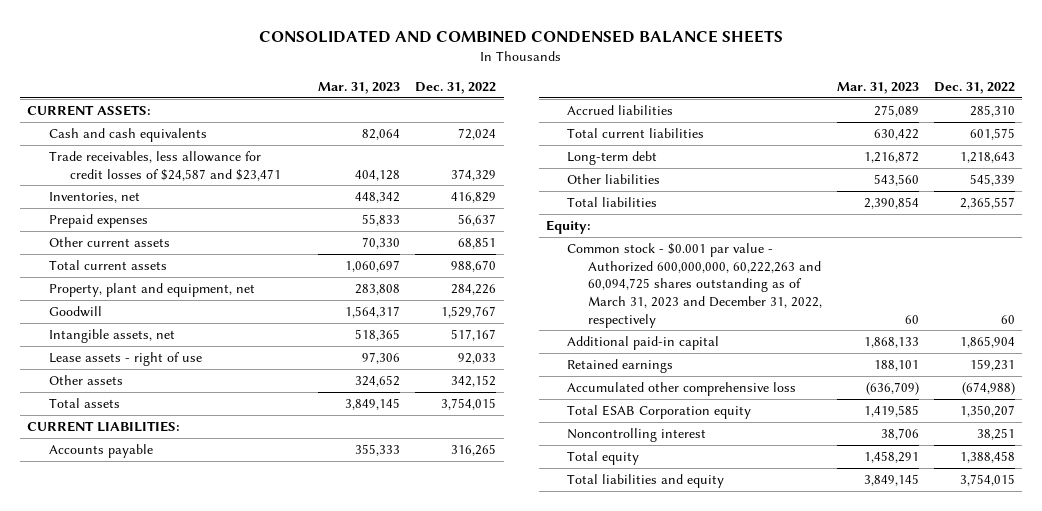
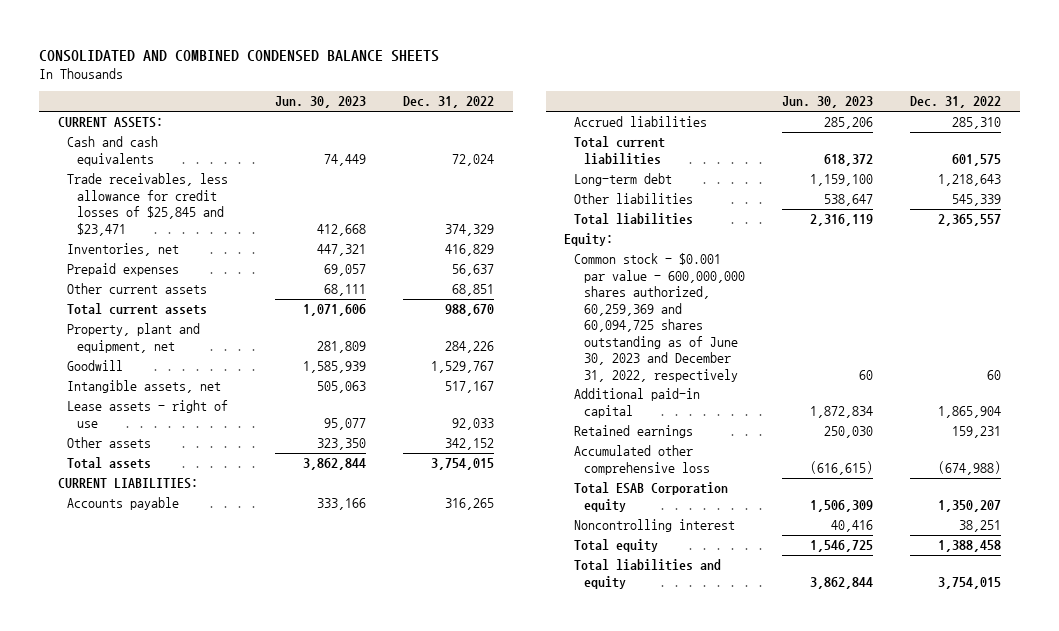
[318,82,401,95] Mar. 31, 2023 -> none
none -> [275,96,367,109] Jun. 30, 2023
[48,150,281,181] Trade receivables, less allowance for credit losses of $24,587 and $23,471 -> [67,173,229,236] Trade receivables, less allowance for credit losses of $25,845 and $23,471
[567,242,823,328] Common stock - $0.001 par value - Authorized 600,000,000, 60,222,263 and 60,094,725 shares outstanding as of March 31, 2023 and December 31, 2022, respectively -> [574,253,746,382] Common stock - $0.001 par value - 600,000,000 shares authorized, 60,259,369 and 60,094,725 shares outstanding as of June 30, 2023 and December 31, 2022, respectively

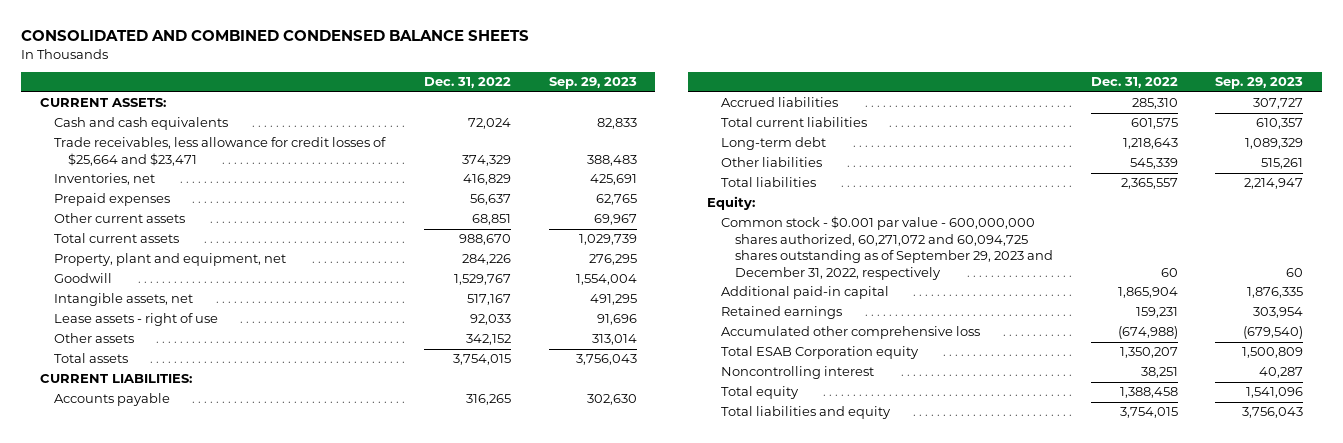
[275,96,367,109] Jun. 30, 2023 -> none
none -> [548,77,637,90] Sep. 29, 2023
[67,173,229,236] Trade receivables, less allowance for credit losses of $25,845 and $23,471 -> [54,137,387,166] Trade receivables, less allowance for credit losses of $25,664 and $23,471
[574,253,746,382] Common stock - $0.001 par value - 600,000,000 shares authorized, 60,259,369 and 60,094,725 shares outstanding as of June 30, 2023 and December 31, 2022, respectively -> [720,216,1054,280] Common stock - $0.001 par value - 600,000,000 shares authorized, 60,271,072 and 60,094,725 shares outstanding as of September 29, 2023 and December 31, 2022, respectively

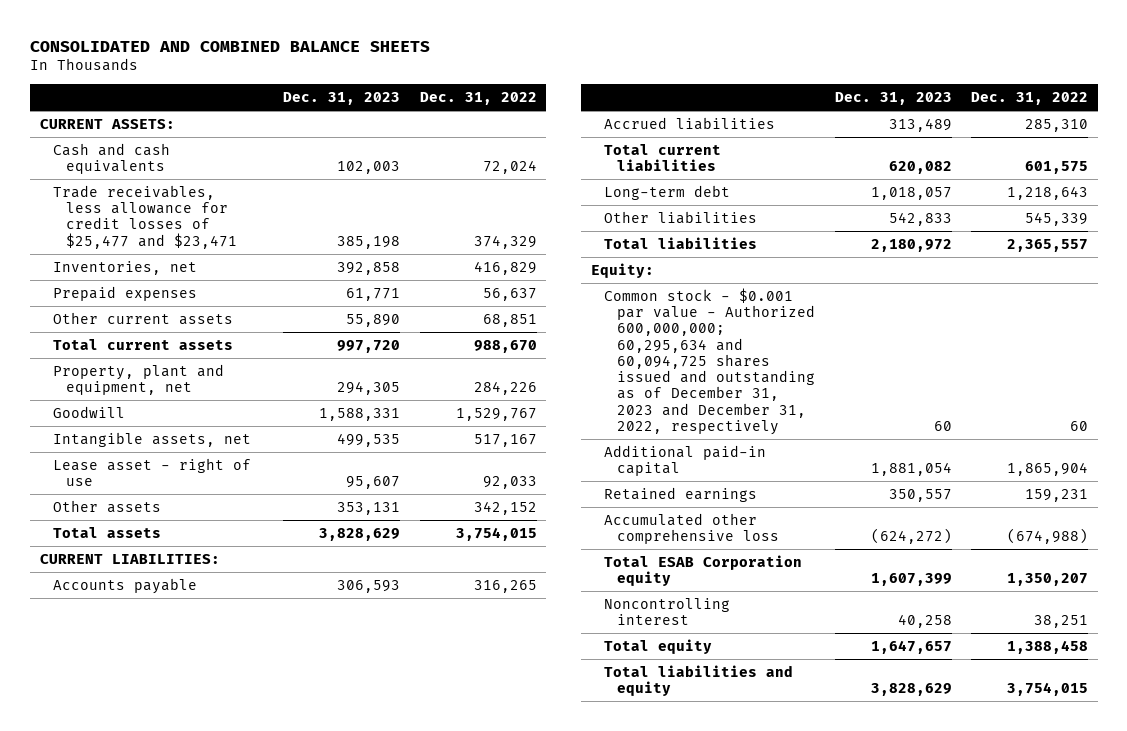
[21,30,530,42] CONSOLIDATED AND COMBINED CONDENSED BALANCE SHEETS -> [29,40,430,52] CONSOLIDATED AND COMBINED BALANCE SHEETS
[548,77,637,90] Sep. 29, 2023 -> none
none -> [283,92,401,106] Dec. 31, 2023
[54,137,387,166] Trade receivables, less allowance for credit losses of $25,664 and $23,471 -> [52,184,238,249] Trade receivables, less allowance for credit losses of $25,477 and $23,471
[54,313,219,327] Lease assets - right of use -> [52,457,251,487] Lease asset - right of use
[720,216,1054,280] Common stock - $0.001 par value - 600,000,000 shares authorized, 60,271,072 and 60,094,725 shares outstanding as of September 29, 2023 and December 31, 2022, respectively -> [604,287,816,435] Common stock - $0.001 par value - Authorized 600,000,000; 60,295,634 and 60,094,725 shares issued and outstanding as of December 31, 2023 and December 31, 2022, respectively

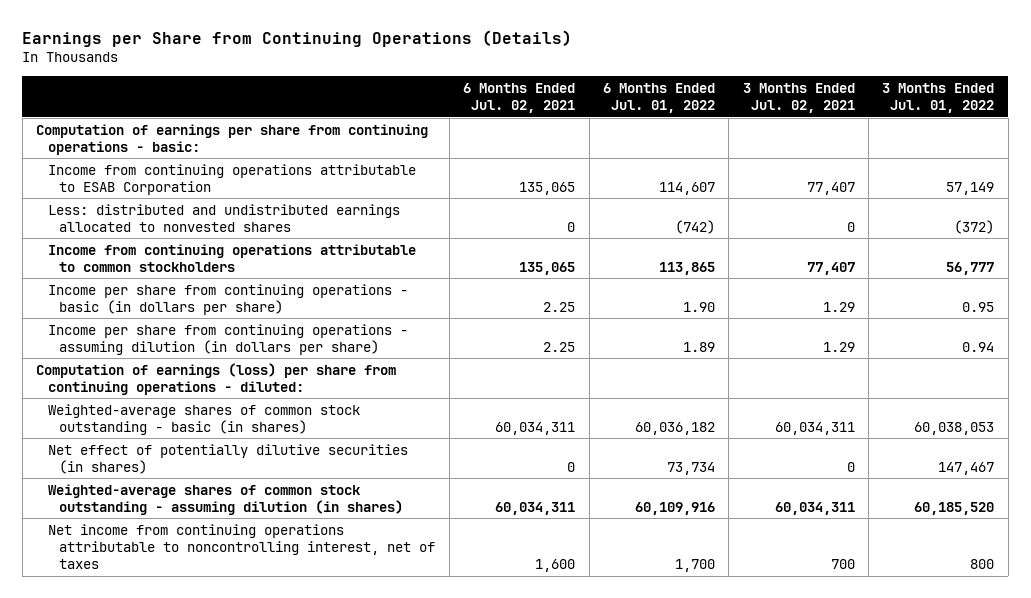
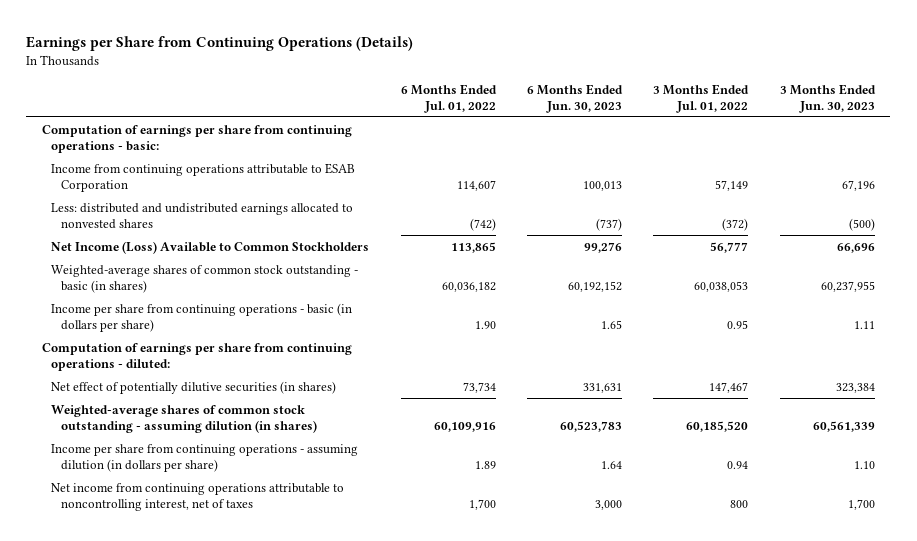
[463,82,576,113] 6 Months Ended Jul. 02, 2021 -> none
[742,82,855,113] 3 Months Ended Jul. 02, 2021 -> none
none -> [527,83,624,113] 6 Months Ended Jun. 30, 2023
none -> [779,83,876,113] 3 Months Ended Jun. 30, 2023
[36,362,397,395] Computation of earnings (loss) per share from continuing operations - diluted: -> none
[47,243,416,272] Income from continuing operations attributable to common stockholders -> [51,240,370,254] Net Income (Loss) Available to Common Stockholders
[47,283,408,315] Income per share from continuing operations - basic (in dollars per share) -> [51,302,353,332] Income per share from continuing operations - basic (in dollars per share)
none -> [42,342,353,371] Computation of earnings per share from continuing operations - diluted:
[47,323,408,355] Income per share from continuing operations - assuming dilution (in dollars per share) -> [51,443,359,472] Income per share from continuing operations - assuming dilution (in dollars per share)

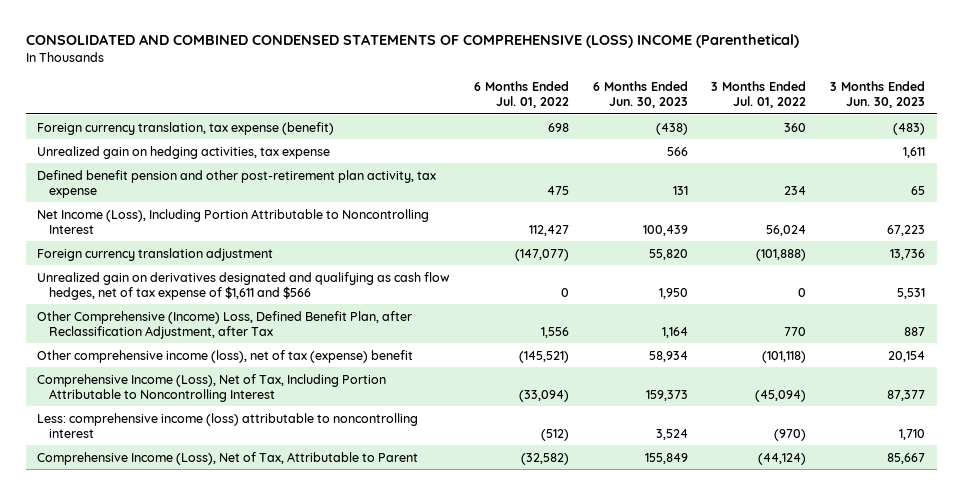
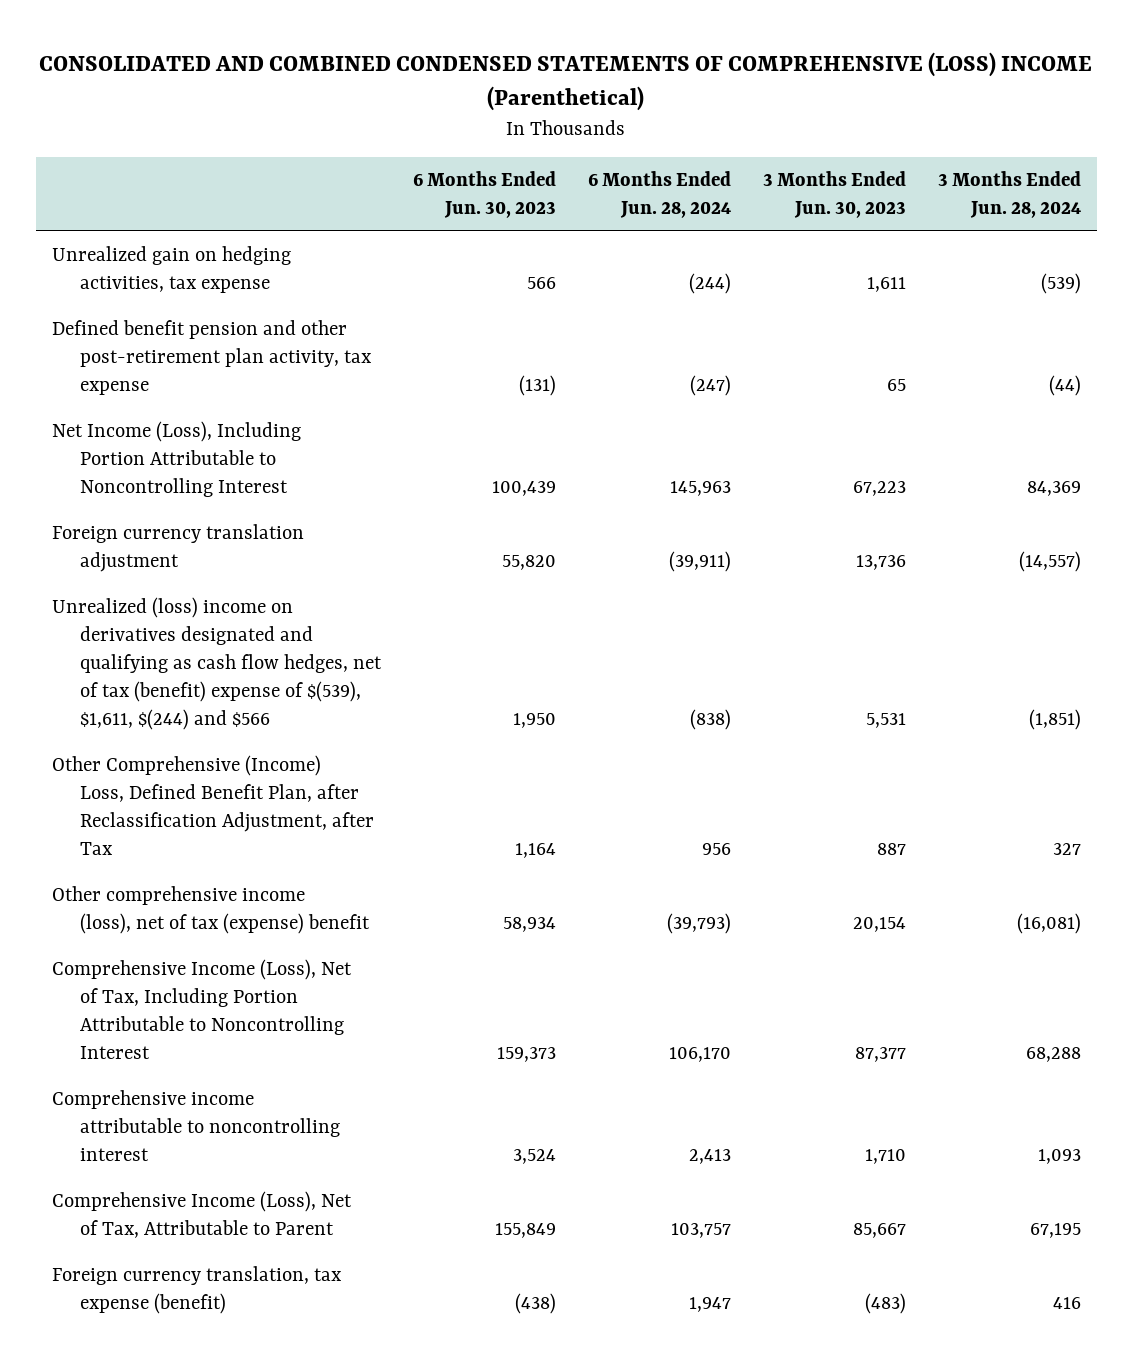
[474,80,570,109] 6 Months Ended Jul. 01, 2022 -> none
[711,80,807,109] 3 Months Ended Jul. 01, 2022 -> none
none -> [587,171,731,219] 6 Months Ended Jun. 28, 2024
none -> [937,171,1081,219] 3 Months Ended Jun. 28, 2024
[672,185,688,195] 131 -> [518,375,556,397] (131)
[37,271,451,300] Unrealized gain on derivatives designated and qualifying as cash flow hedges, net of tax expense of $1,611 and $566 -> [52,597,382,731] Unrealized (loss) income on derivatives designated and qualifying as cash flow hedges, net of tax (benefit) expense of $(539), $1,611, $(244) and $566
[37,412,419,438] Less: comprehensive income (loss) attributable to noncontrolling interest -> [52,1090,340,1162] Comprehensive income attributable to noncontrolling interest
[37,121,335,135] Foreign currency translation, tax expense (benefit) -> [52,1266,342,1315] Foreign currency translation, tax expense (benefit)

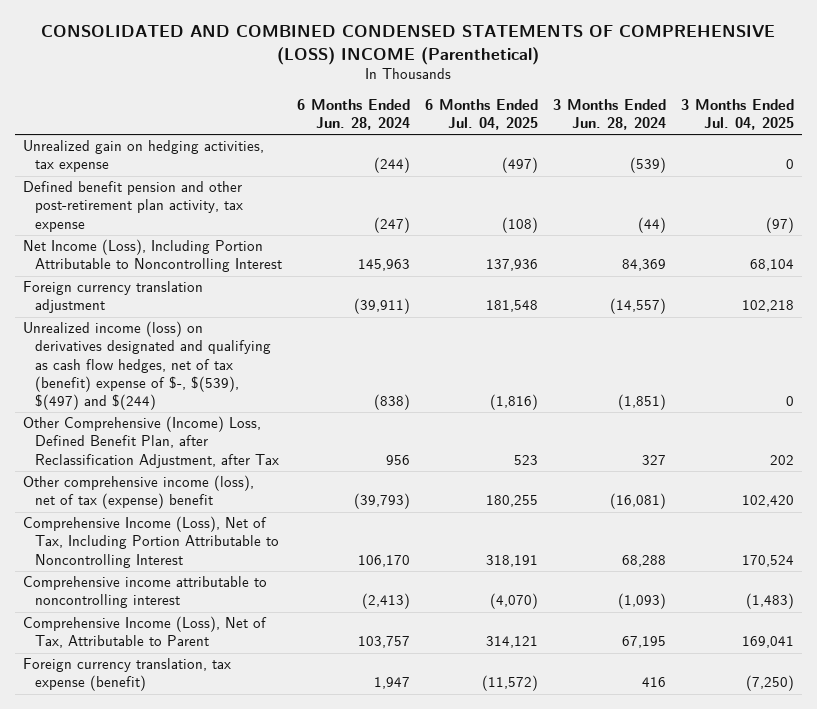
[412,171,556,219] 6 Months Ended Jun. 30, 2023 -> none
[762,171,906,219] 3 Months Ended Jun. 30, 2023 -> none
none -> [424,98,538,130] 6 Months Ended Jul. 04, 2025
none -> [681,98,795,130] 3 Months Ended Jul. 04, 2025
[52,597,382,731] Unrealized (loss) income on derivatives designated and qualifying as cash flow hedges, net of tax (benefit) expense of $(539), $1,611, $(244) and $566 -> [22,321,271,411] Unrealized income (loss) on derivatives designated and qualifying as cash flow hedges, net of tax (benefit) expense of $-, $(539), $(497) and $(244)
[688,1149,731,1165] 2,413 -> [361,593,410,610] (2,413)
[1037,1149,1081,1165] 1,093 -> [618,593,667,610] (1,093)

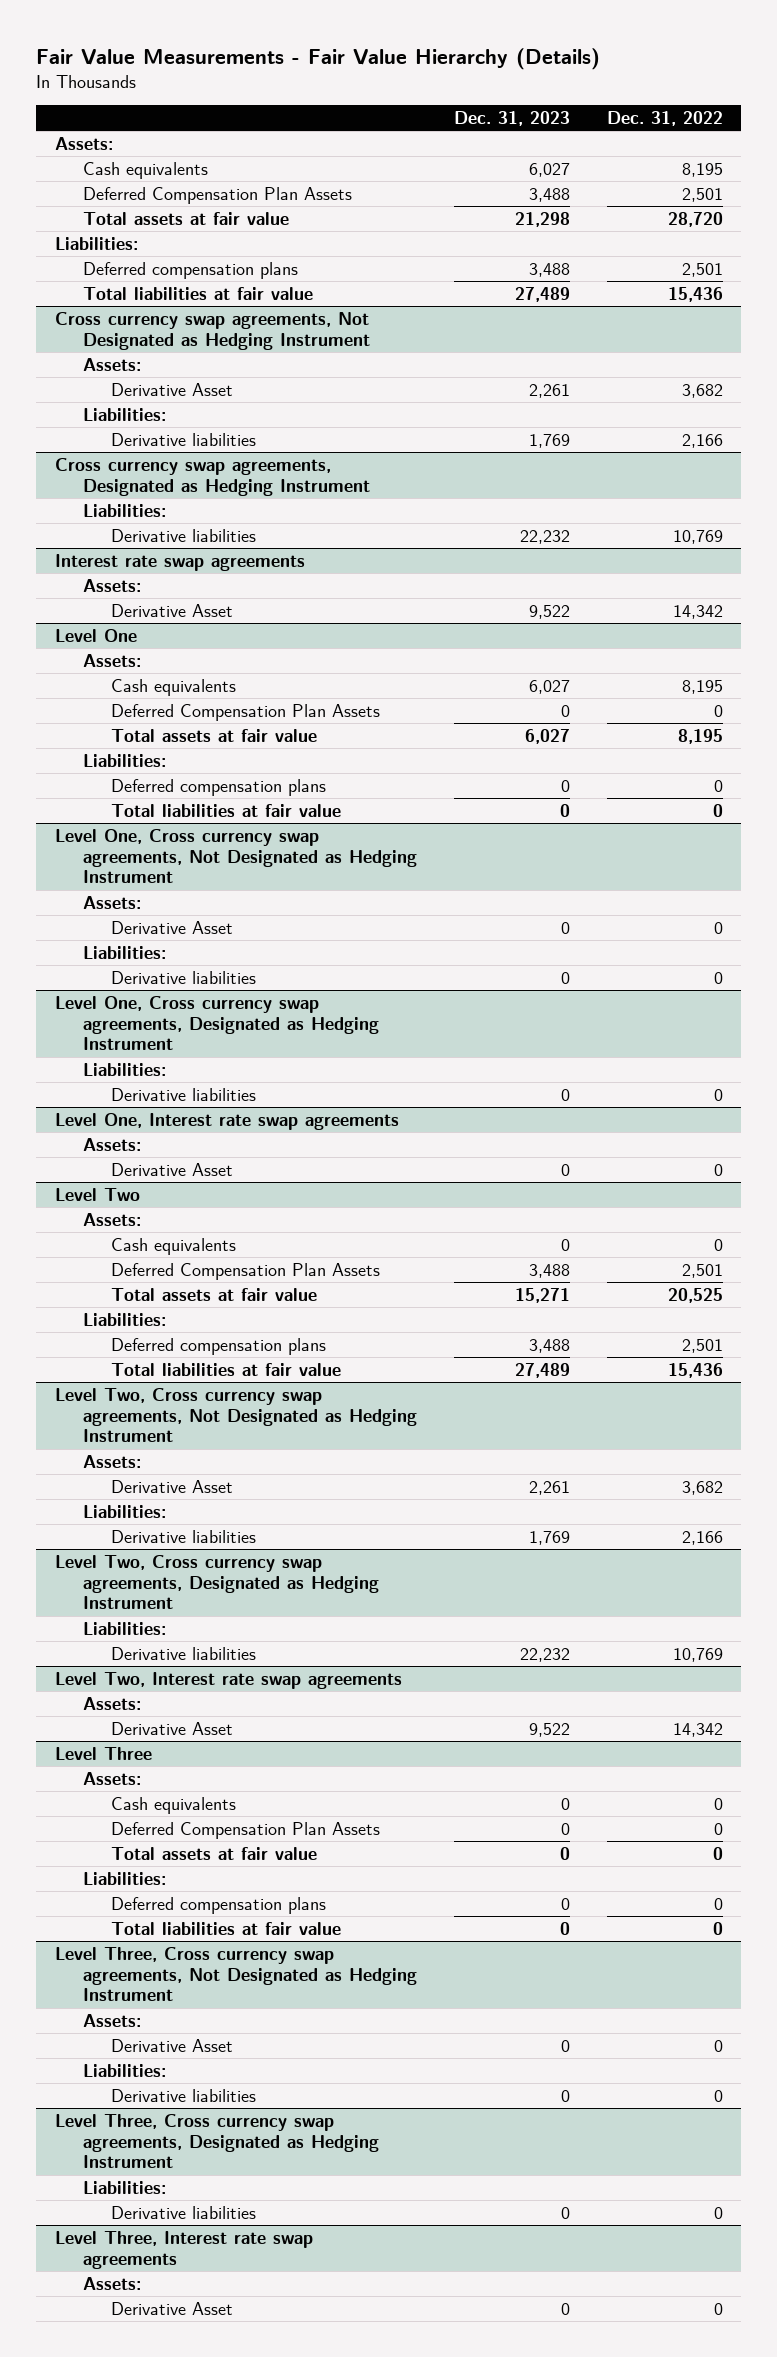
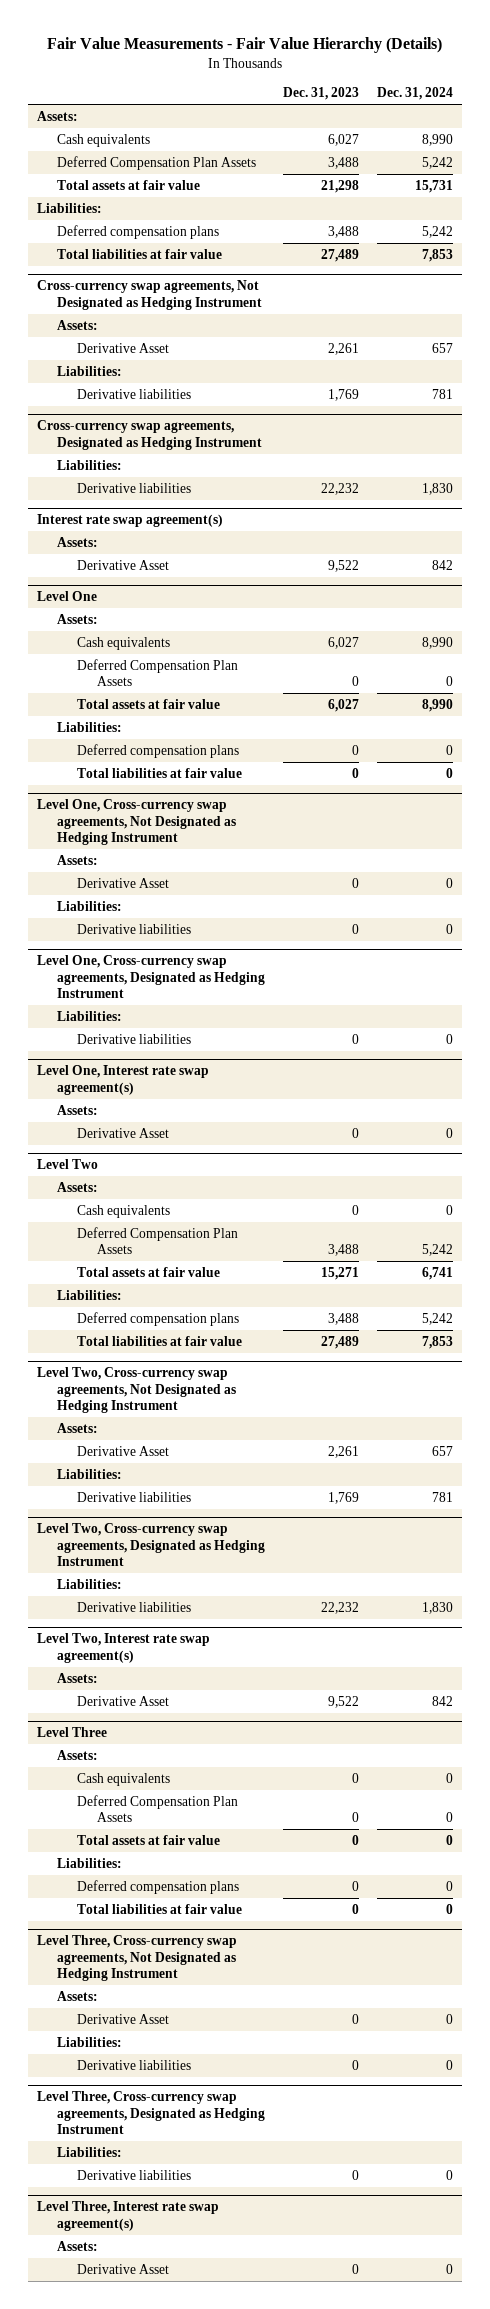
[606,111,723,127] Dec. 31, 2022 -> none
none -> [377,87,454,101] Dec. 31, 2024
[54,311,370,350] Cross currency swap agreements, Not Designated as Hedging Instrument -> [37,280,262,310] Cross-currency swap agreements, Not Designated as Hedging Instrument
[54,457,370,496] Cross currency swap agreements, Designated as Hedging Instrument -> [37,420,262,450] Cross-currency swap agreements, Designated as Hedging Instrument
[54,553,305,571] Interest rate swap agreements -> [37,514,224,528] Interest rate swap agreement(s)
[54,828,417,884] Level One, Cross currency swap agreements, Not Designated as Hedging Instrument -> [37,799,236,846] Level One, Cross-currency swap agreements, Not Designated as Hedging Instrument
[54,995,379,1051] Level One, Cross currency swap agreements, Designated as Hedging Instrument -> [37,955,265,999] Level One, Cross-currency swap agreements, Designated as Hedging Instrument
[54,1112,399,1130] Level One, Interest rate swap agreements -> [37,1065,210,1095] Level One, Interest rate swap agreement(s)
[54,1387,417,1443] Level Two, Cross currency swap agreements, Not Designated as Hedging Instrument -> [37,1367,236,1414] Level Two, Cross-currency swap agreements, Not Designated as Hedging Instrument
[54,1554,379,1610] Level Two, Cross currency swap agreements, Designated as Hedging Instrument -> [37,1523,265,1567] Level Two, Cross-currency swap agreements, Designated as Hedging Instrument
[54,1671,402,1689] Level Two, Interest rate swap agreements -> [37,1633,211,1663] Level Two, Interest rate swap agreement(s)
[54,1946,417,2002] Level Three, Cross currency swap agreements, Not Designated as Hedging Instrument -> [37,1935,238,1982] Level Three, Cross-currency swap agreements, Not Designated as Hedging Instrument
[54,2113,379,2169] Level Three, Cross currency swap agreements, Designated as Hedging Instrument -> [37,2091,265,2135] Level Three, Cross-currency swap agreements, Designated as Hedging Instrument
[54,2230,313,2269] Level Three, Interest rate swap agreements -> [37,2201,220,2231] Level Three, Interest rate swap agreement(s)

